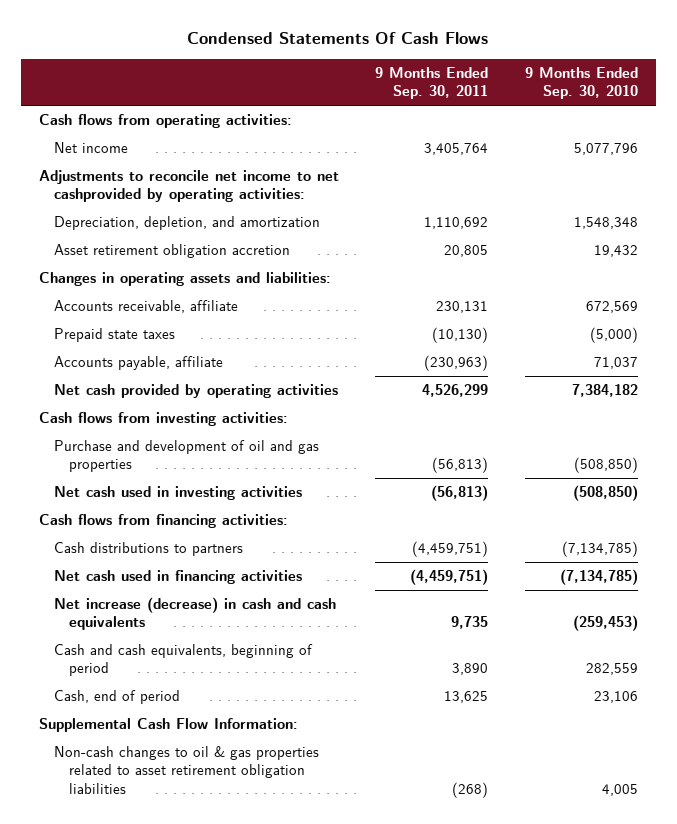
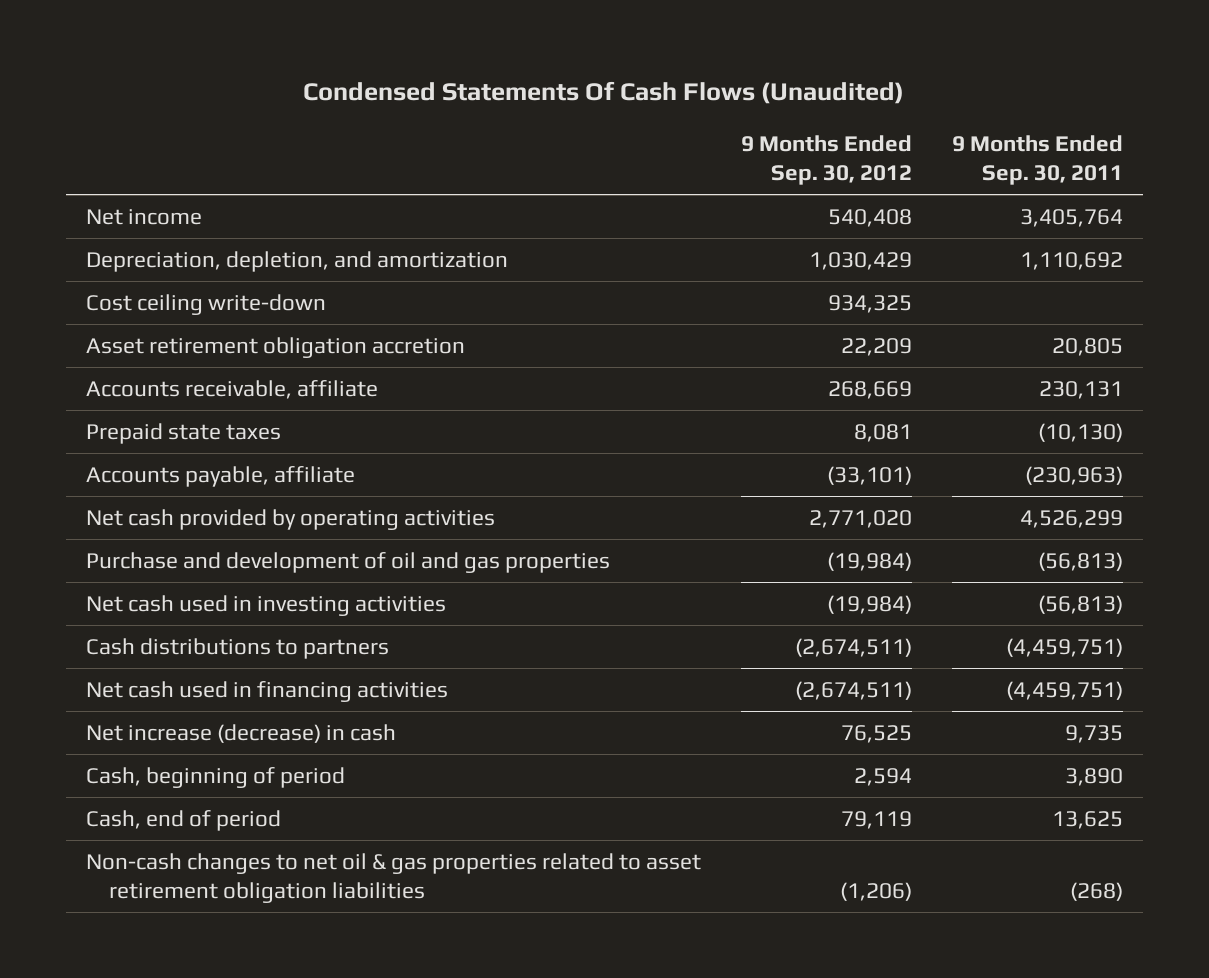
[187,31,489,44] Condensed Statements Of Cash Flows -> [303,81,905,105] Condensed Statements Of Cash Flows (Unaudited)
[524,66,638,99] 9 Months Ended Sep. 30, 2010 -> none
none -> [740,135,912,186] 9 Months Ended Sep. 30, 2012
[39,114,293,129] Cash flows from operating activities: -> none
[39,170,340,203] Adjustments to reconcile net income to net cashprovided by operating activities: -> none
none -> [85,293,326,315] Cost ceiling write-down
[39,272,332,287] Changes in operating assets and liabilities: -> none
[39,412,289,427] Cash flows from investing activities: -> none
[39,514,289,529] Cash flows from financing activities: -> none
[54,597,337,631] Net increase (decrease) in cash and cash equivalents -> [85,723,396,743] Net increase (decrease) in cash
[54,644,314,677] Cash and cash equivalents, beginning of period -> [85,766,345,788] Cash, beginning of period
[39,718,299,733] Supplemental Cash Flow Information: -> none
[54,746,320,794] Non-cash changes to oil & gas properties related to asset retirement obligation liabilities -> [85,852,701,903] Non-cash changes to net oil & gas properties related to asset retirement obligation liabilities

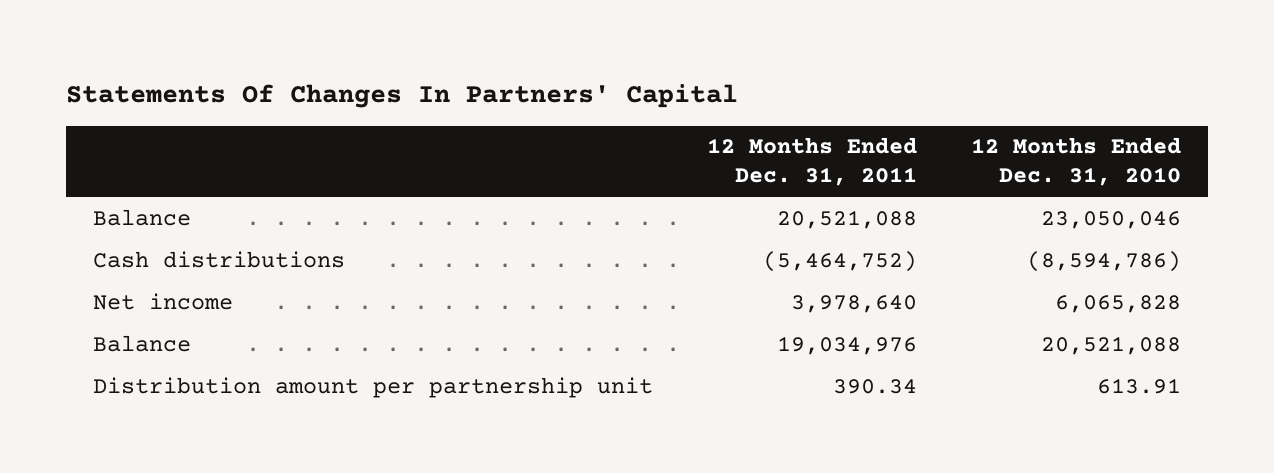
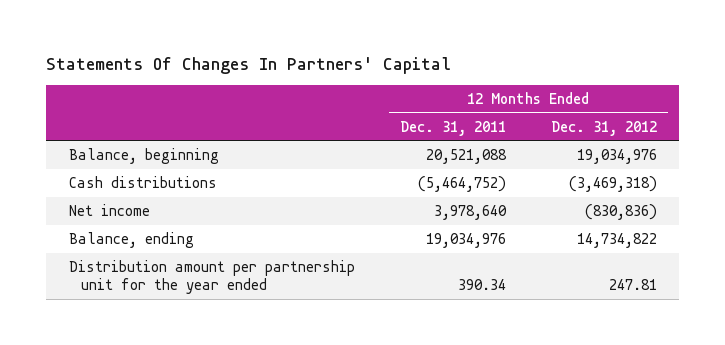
[970,137,1181,187] 12 Months Ended Dec. 31, 2010 -> none
none -> [550,120,657,136] Dec. 31, 2012
[93,208,192,226] Balance -> [68,148,219,165] Balance, beginning
[93,334,192,352] Balance -> [68,232,194,249] Balance, ending
[93,376,654,398] Distribution amount per partnership unit -> [68,260,355,294] Distribution amount per partnership unit for the year ended

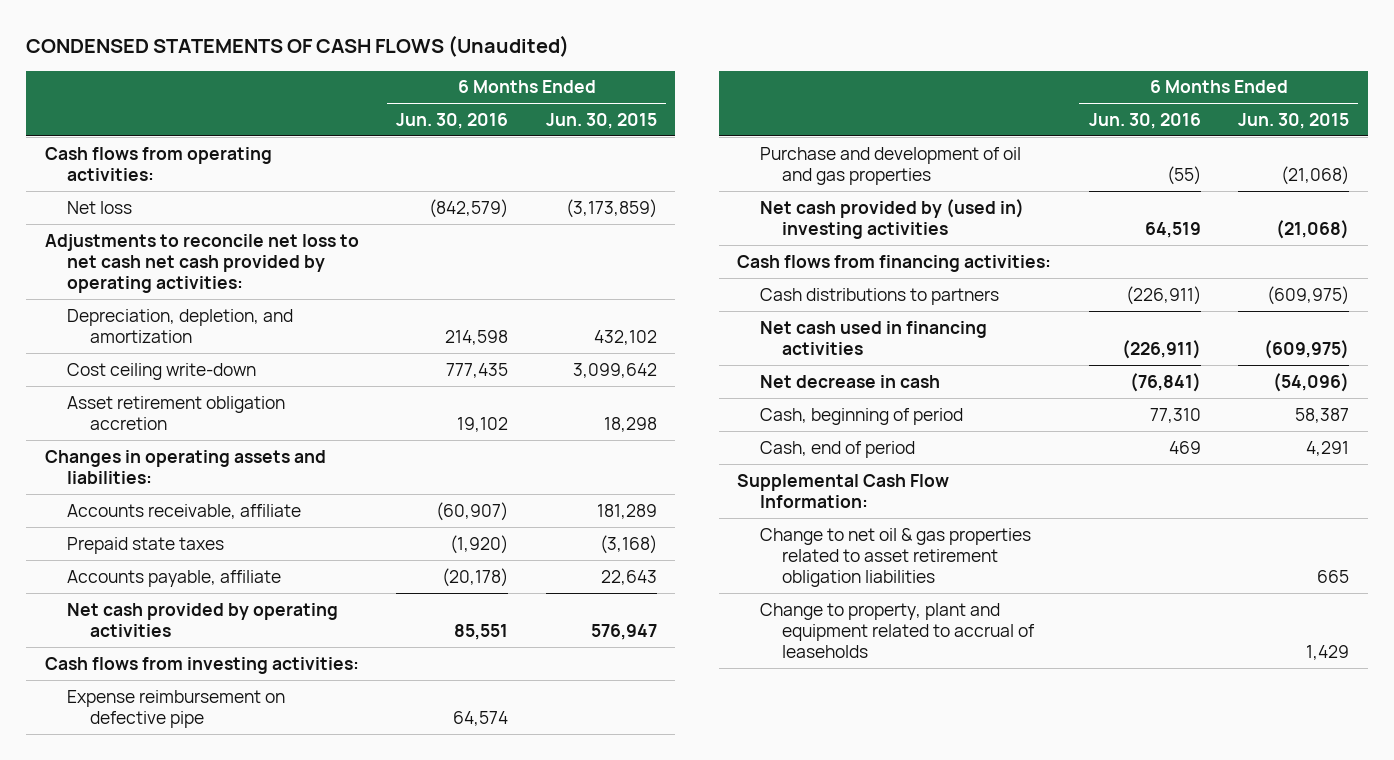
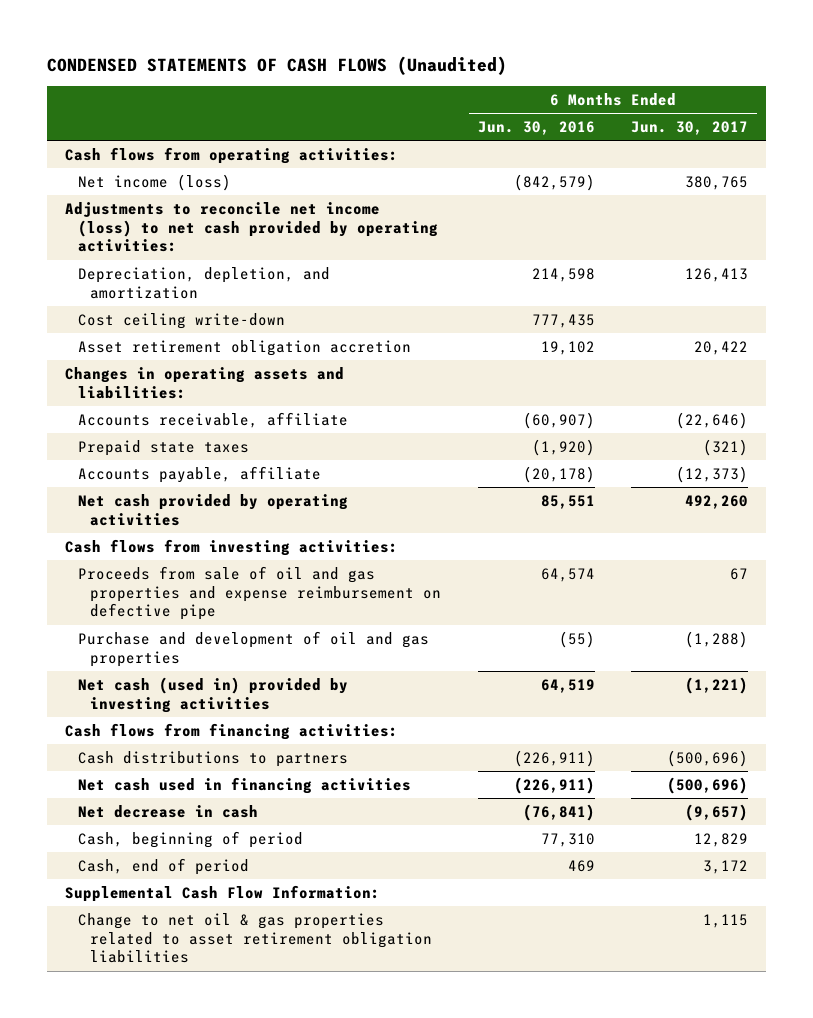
[545,112,657,129] Jun. 30, 2015 -> none
none -> [630,120,748,135] Jun. 30, 2017
[67,200,133,214] Net loss -> [77,173,231,191] Net income (loss)
[44,233,359,293] Adjustments to reconcile net loss to net cash net cash provided by operating activities: -> [65,201,438,253] Adjustments to reconcile net income (loss) to net cash provided by operating activities:
[67,689,286,728] Expense reimbursement on defective pipe -> [77,565,442,621] Proceeds from sale of oil and gas properties and expense reimbursement on defective pipe
[759,198,1024,239] Net cash provided by (used in) investing activities -> [77,676,348,713] Net cash (used in) provided by investing activities
[759,602,1036,658] Change to property, plant and equipment related to accrual of leaseholds -> none

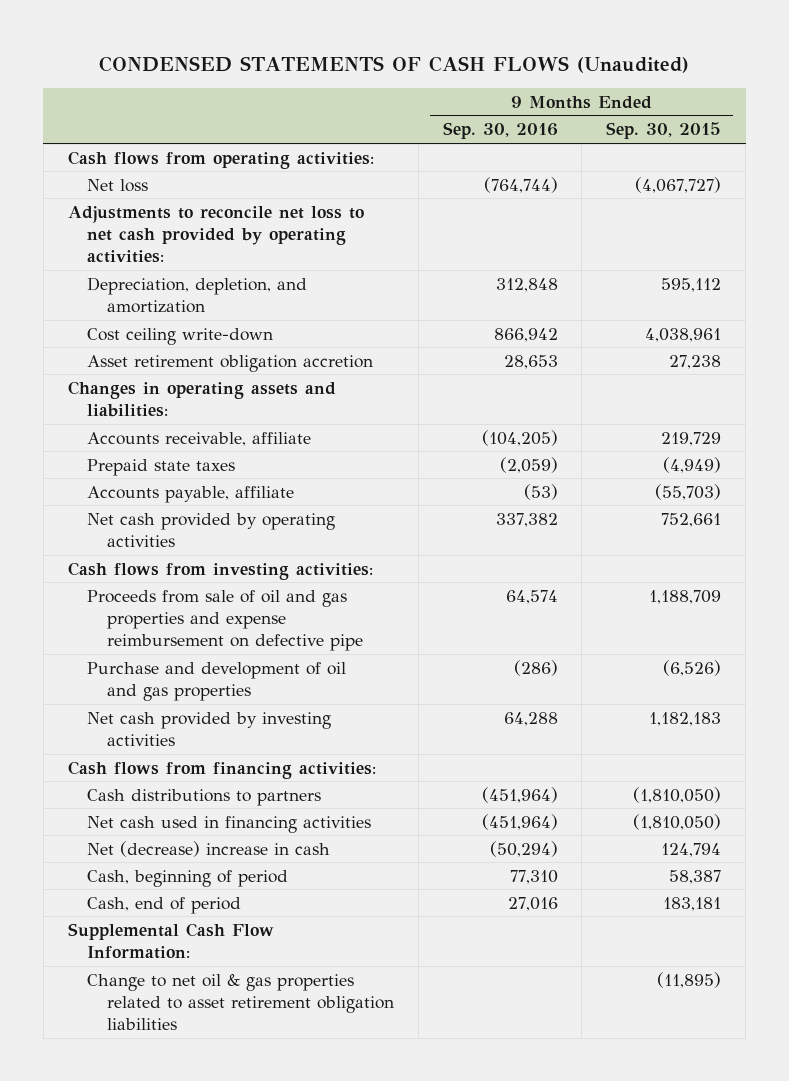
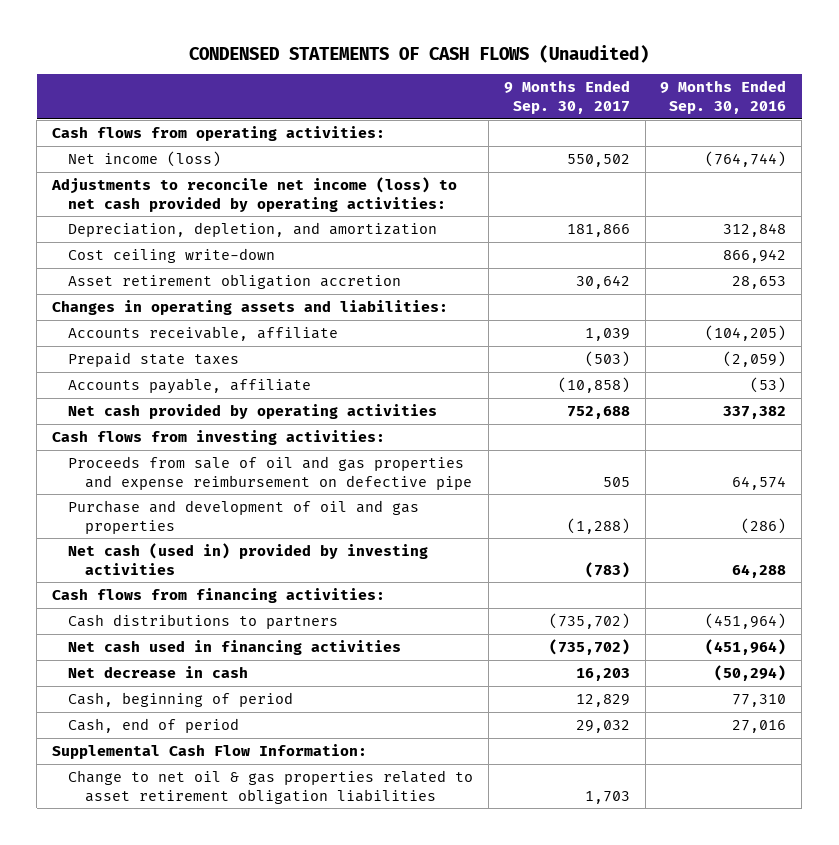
[606,122,722,140] Sep. 30, 2015 -> none
none -> [503,80,630,114] 9 Months Ended Sep. 30, 2017
[87,178,149,192] Net loss -> [68,150,222,167] Net income (loss)
[67,205,364,264] Adjustments to reconcile net loss to net cash provided by operating activities: -> [51,176,458,212] Adjustments to reconcile net income (loss) to net cash provided by operating activities:
[87,711,332,747] Net cash provided by investing activities -> [68,542,429,575] Net cash (used in) provided by investing activities
[87,840,331,857] Net (decrease) increase in cash -> [68,665,249,678] Net decrease in cash

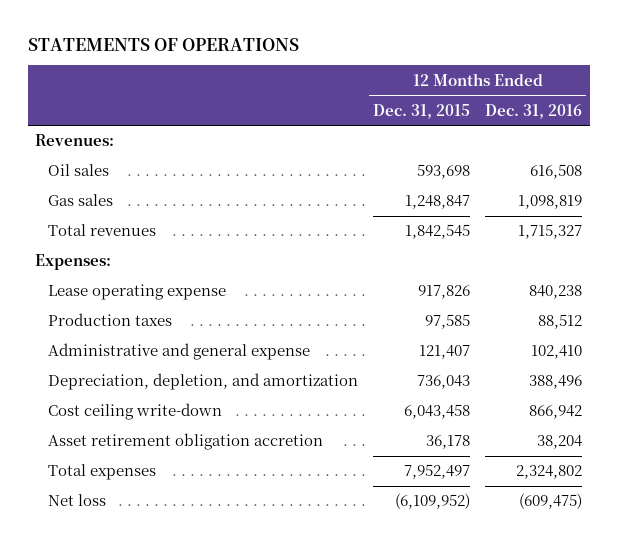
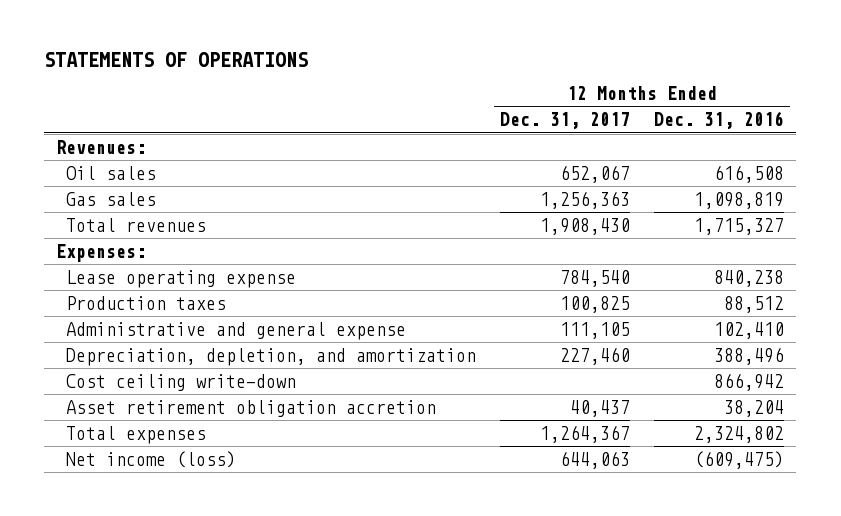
[373,103,471,119] Dec. 31, 2015 -> none
none -> [500,112,631,130] Dec. 31, 2017
[48,494,107,507] Net loss -> [66,450,237,468] Net income (loss)

